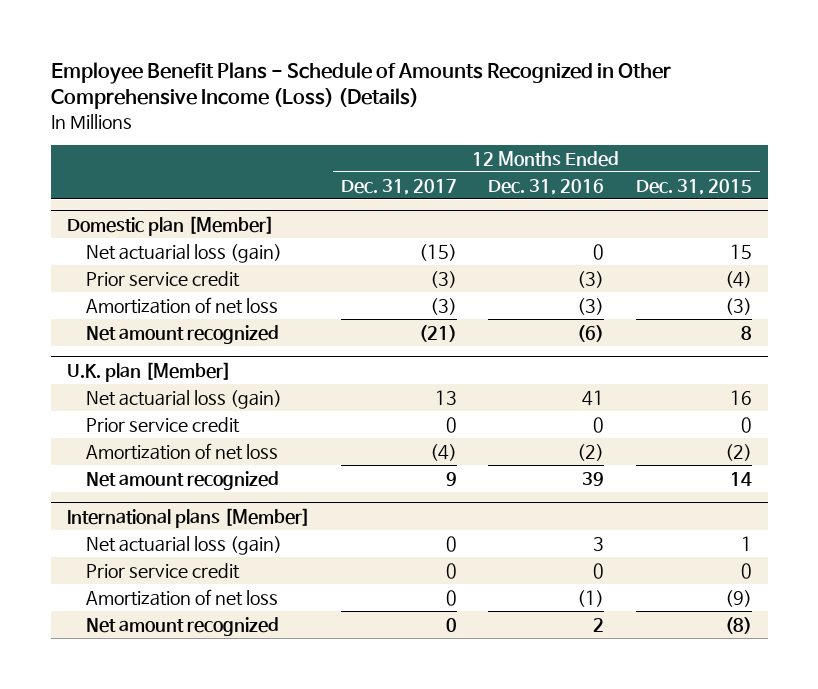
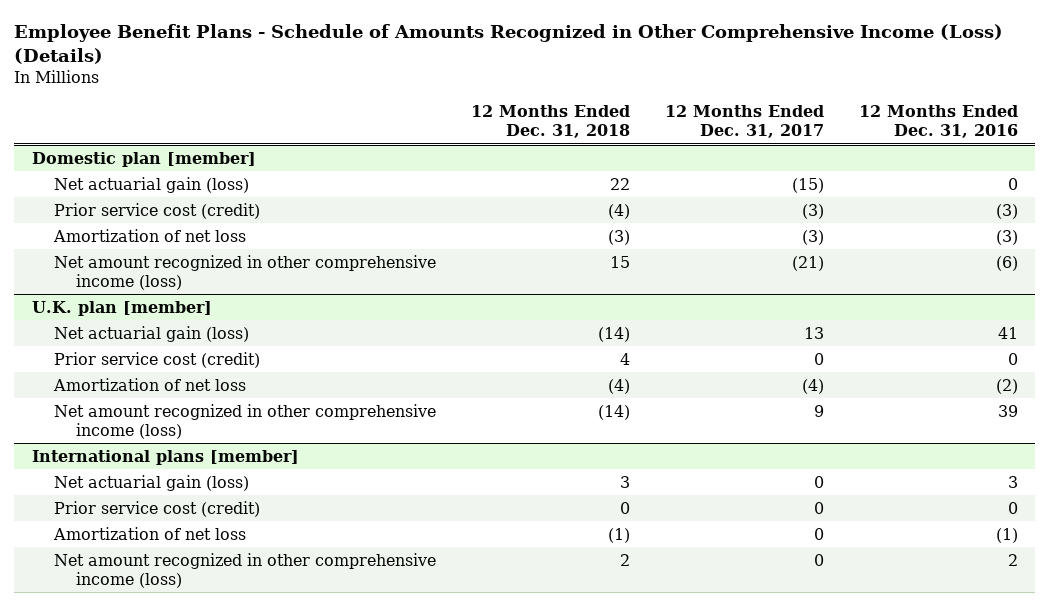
[635,178,752,195] Dec. 31, 2015 -> none
none -> [470,105,630,139] 12 Months Ended Dec. 31, 2018
[66,215,274,236] Domestic plan [Member] -> [31,151,256,167] Domestic plan [member]
[85,243,282,263] Net actuarial loss (gain) -> [53,176,249,193] Net actuarial gain (loss)
[85,270,240,287] Prior service credit -> [53,202,260,219] Prior service cost (credit)
[85,324,279,344] Net amount recognized -> [53,254,436,290] Net amount recognized in other comprehensive income (loss)
[66,361,231,382] U.K. plan [Member] -> [31,300,212,316] U.K. plan [member]
[85,389,282,409] Net actuarial loss (gain) -> [53,325,249,342] Net actuarial gain (loss)
[85,416,240,433] Prior service credit -> [53,351,260,368] Prior service cost (credit)
[85,470,279,490] Net amount recognized -> [53,403,436,439] Net amount recognized in other comprehensive income (loss)
[66,507,310,528] International plans [Member] -> [31,449,299,465] International plans [member]
[85,535,282,555] Net actuarial loss (gain) -> [53,474,249,491] Net actuarial gain (loss)
[85,562,240,579] Prior service credit -> [53,500,260,517] Prior service cost (credit)
[85,616,279,636] Net amount recognized -> none
none -> [53,552,436,588] Net amount recognized in other comprehensive income (loss)

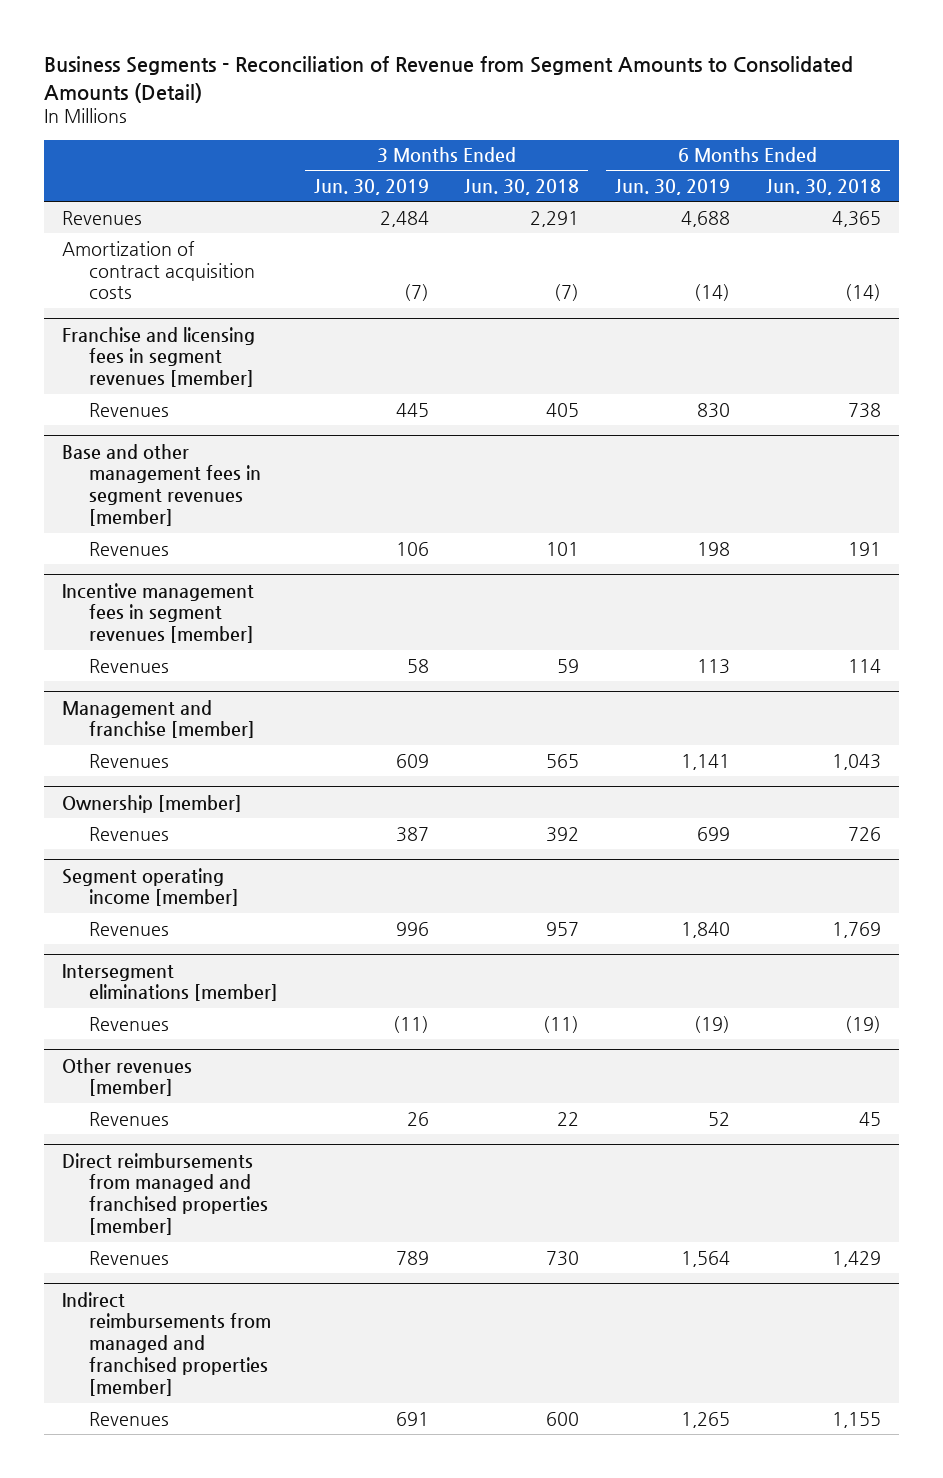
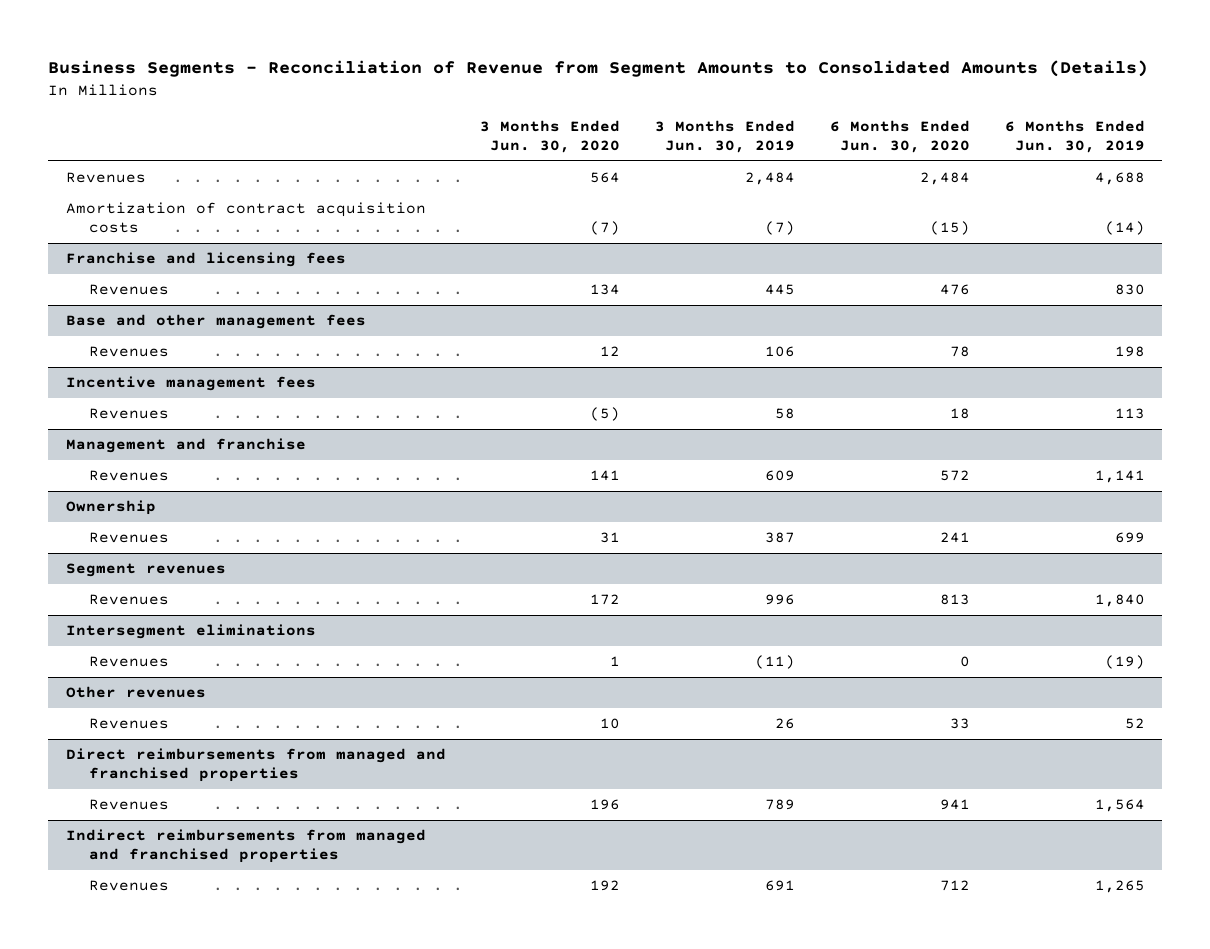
[43,56,853,103] Business Segments - Reconciliation of Revenue from Segment Amounts to Consolidated Amounts (Detail) -> [48,60,1149,78] Business Segments - Reconciliation of Revenue from Segment Amounts to Consolidated Amounts (Details)
[464,179,580,196] Jun. 30, 2018 -> none
[765,179,881,196] Jun. 30, 2018 -> none
none -> [480,119,621,154] 3 Months Ended Jun. 30, 2020
none -> [829,119,970,154] 6 Months Ended Jun. 30, 2020
[61,326,255,388] Franchise and licensing fees in segment revenues [member] -> [65,252,346,268] Franchise and licensing fees
[61,443,262,527] Base and other management fees in segment revenues [member] -> [65,314,366,330] Base and other management fees
[61,582,255,644] Incentive management fees in segment revenues [member] -> [65,376,316,392] Incentive management fees
[61,699,256,739] Management and franchise [member] -> [65,438,306,454] Management and franchise
[61,794,242,813] Ownership [member] -> [65,500,156,516] Ownership
[61,867,240,907] Segment operating income [member] -> [65,563,226,578] Segment revenues
[61,963,279,1002] Intersegment eliminations [member] -> [65,624,316,640] Intersegment eliminations
[61,1057,192,1097] Other revenues [member] -> [65,686,206,699] Other revenues
[61,1152,269,1236] Direct reimbursements from managed and franchised properties [member] -> [65,748,446,783] Direct reimbursements from managed and franchised properties
[61,1291,272,1397] Indirect reimbursements from managed and franchised properties [member] -> [65,829,426,864] Indirect reimbursements from managed and franchised properties

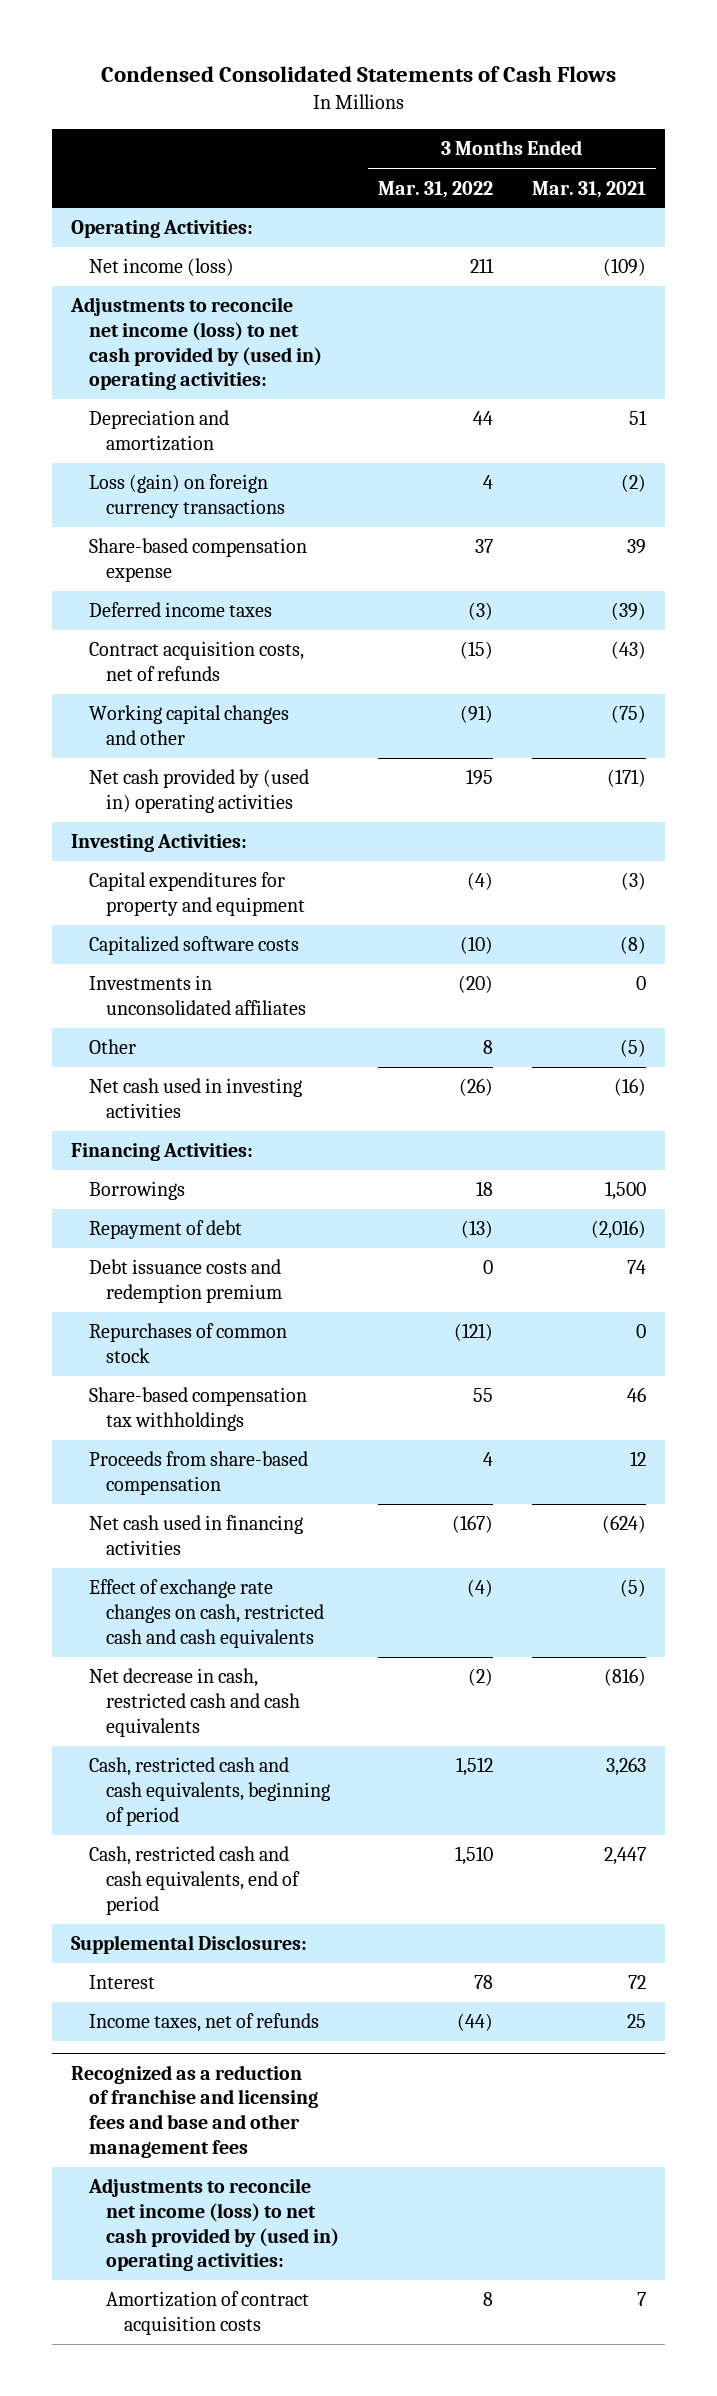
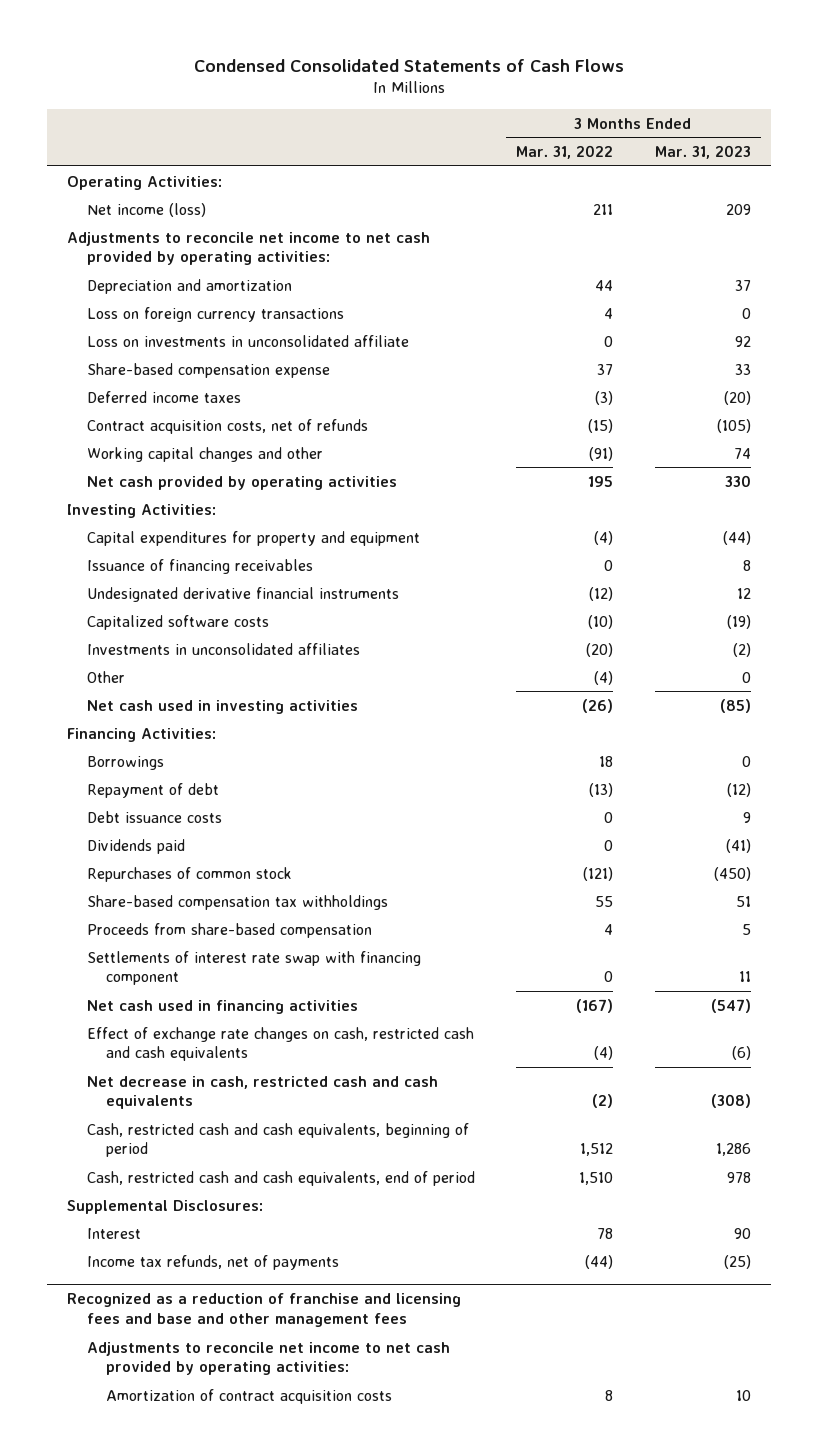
[532,180,647,198] Mar. 31, 2021 -> none
none -> [654,145,751,160] Mar. 31, 2023
[69,297,322,391] Adjustments to reconcile net income (loss) to net cash provided by (used in) operating activities: -> [67,231,431,266] Adjustments to reconcile net income to net cash provided by operating activities:
[88,474,286,519] Loss (gain) on foreign currency transactions -> [86,306,344,322] Loss on foreign currency transactions
none -> [86,334,409,347] Loss on investments in unconsolidated affiliate
[88,769,309,814] Net cash provided by (used in) operating activities -> [86,475,397,490] Net cash provided by operating activities
none -> [86,558,313,574] Issuance of financing receivables
none -> [86,586,399,602] Undesignated derivative financial instruments
[483,1040,494,1055] 8 -> [594,670,614,685] (4)
[88,1259,283,1304] Debt issuance costs and redemption premium -> [86,810,222,823] Debt issuance costs
none -> [86,838,185,854] Dividends paid
none -> [86,950,421,986] Settlements of interest rate swap with financing component
[88,2013,319,2033] Income taxes, net of refunds -> [86,1254,339,1270] Income tax refunds, net of payments
[87,2178,340,2272] Adjustments to reconcile net income (loss) to net cash provided by (used in) operating activities: -> [86,1341,450,1376] Adjustments to reconcile net income to net cash provided by operating activities:

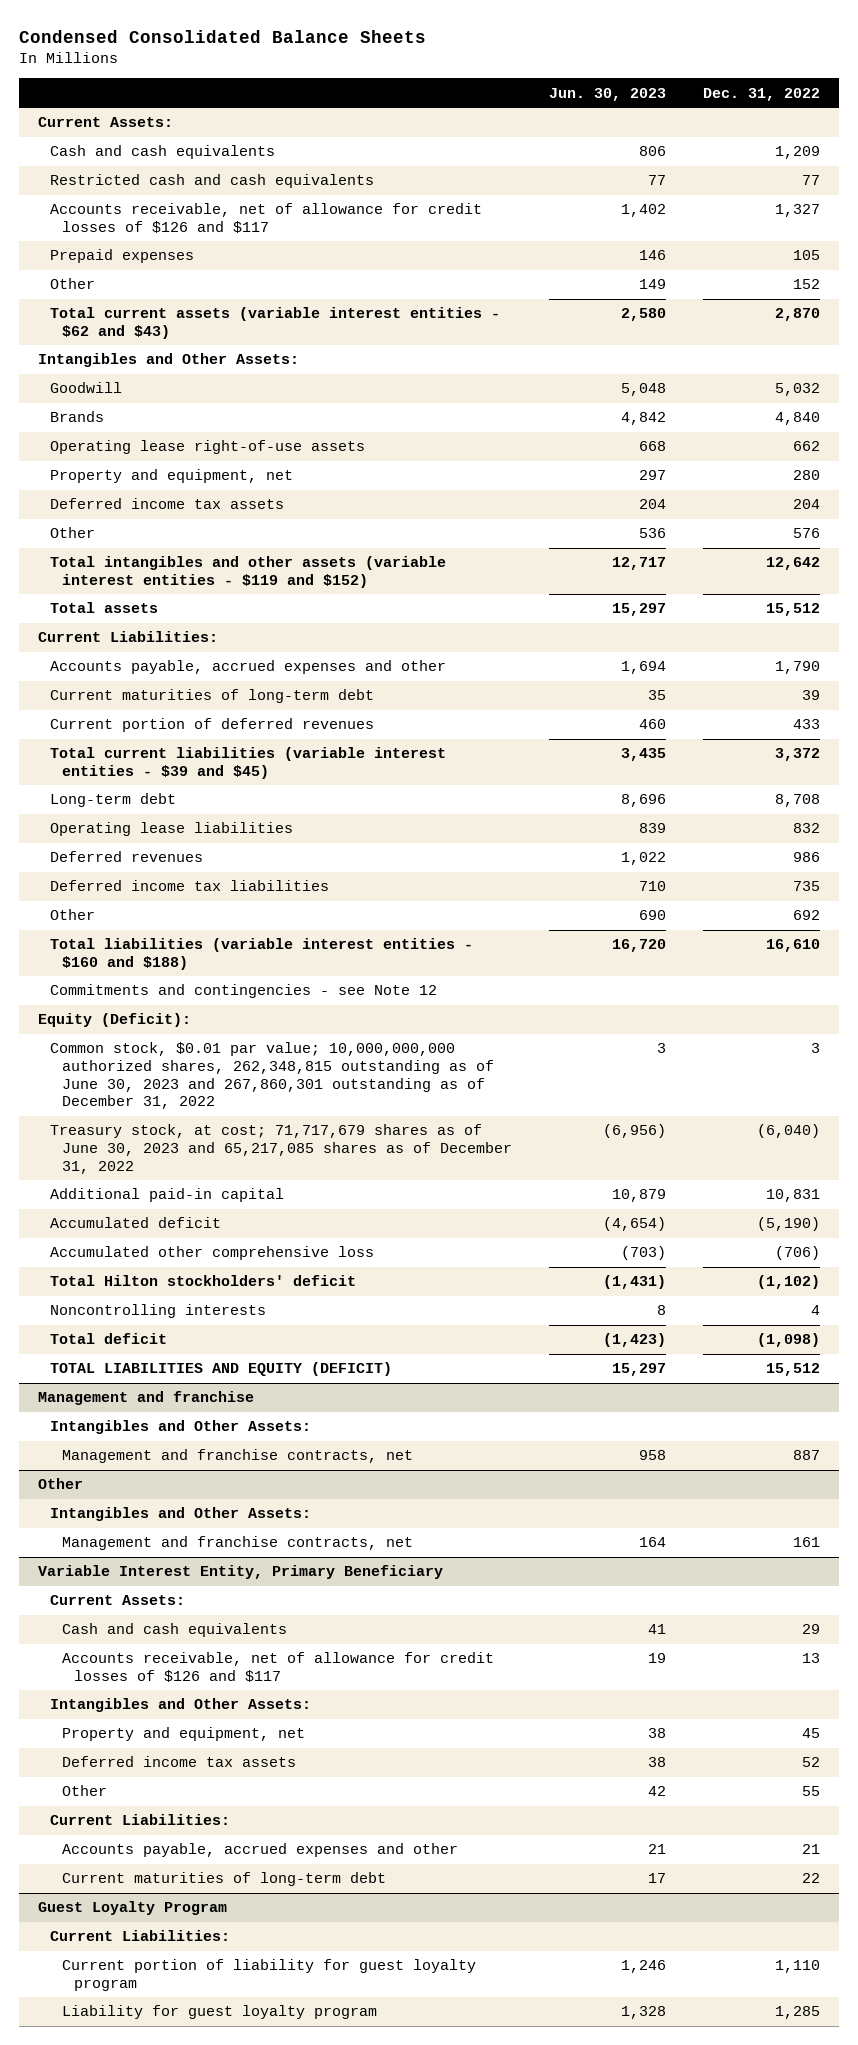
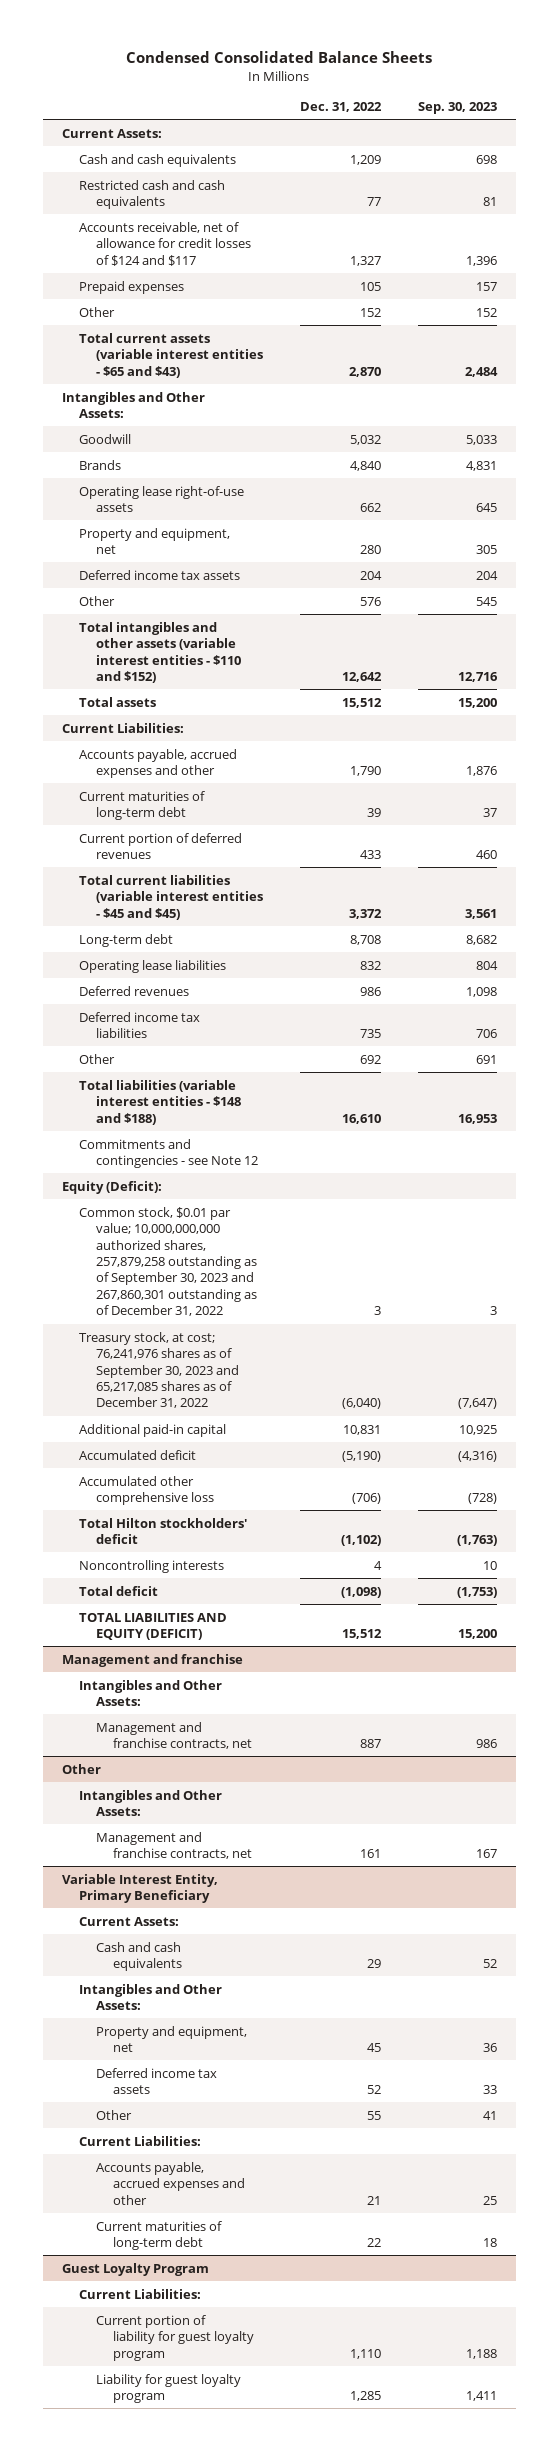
[549,87,667,101] Jun. 30, 2023 -> none
none -> [417,102,497,115] Sep. 30, 2023
[49,203,482,234] Accounts receivable, net of allowance for credit losses of $126 and $117 -> [78,221,251,266] Accounts receivable, net of allowance for credit losses of $124 and $117
[49,307,500,340] Total current assets (variable interest entities - $62 and $43) -> [78,332,263,378] Total current assets (variable interest entities - $65 and $43)
[49,556,446,589] Total intangibles and other assets (variable interest entities - $119 and $152) -> [78,621,241,684] Total intangibles and other assets (variable interest entities - $110 and $152)
[49,747,446,780] Total current liabilities (variable interest entities - $39 and $45) -> [78,874,263,920] Total current liabilities (variable interest entities - $45 and $45)
[49,938,473,971] Total liabilities (variable interest entities - $160 and $188) -> [78,1079,241,1125] Total liabilities (variable interest entities - $148 and $188)
[49,1042,494,1110] Common stock, $0.01 par value; 10,000,000,000 authorized shares, 262,348,815 outstanding as of June 30, 2023 and 267,860,301 outstanding as of December 31, 2022 -> [78,1206,257,1317] Common stock, $0.01 par value; 10,000,000,000 authorized shares, 257,879,258 outstanding as of September 30, 2023 and 267,860,301 outstanding as of December 31, 2022
[49,1124,512,1174] Treasury stock, at cost; 71,717,679 shares as of June 30, 2023 and 65,217,085 shares as of December 31, 2022 -> [78,1331,239,1409] Treasury stock, at cost; 76,241,976 shares as of September 30, 2023 and 65,217,085 shares as of December 31, 2022
[61,1652,494,1683] Accounts receivable, net of allowance for credit losses of $126 and $117 -> none

